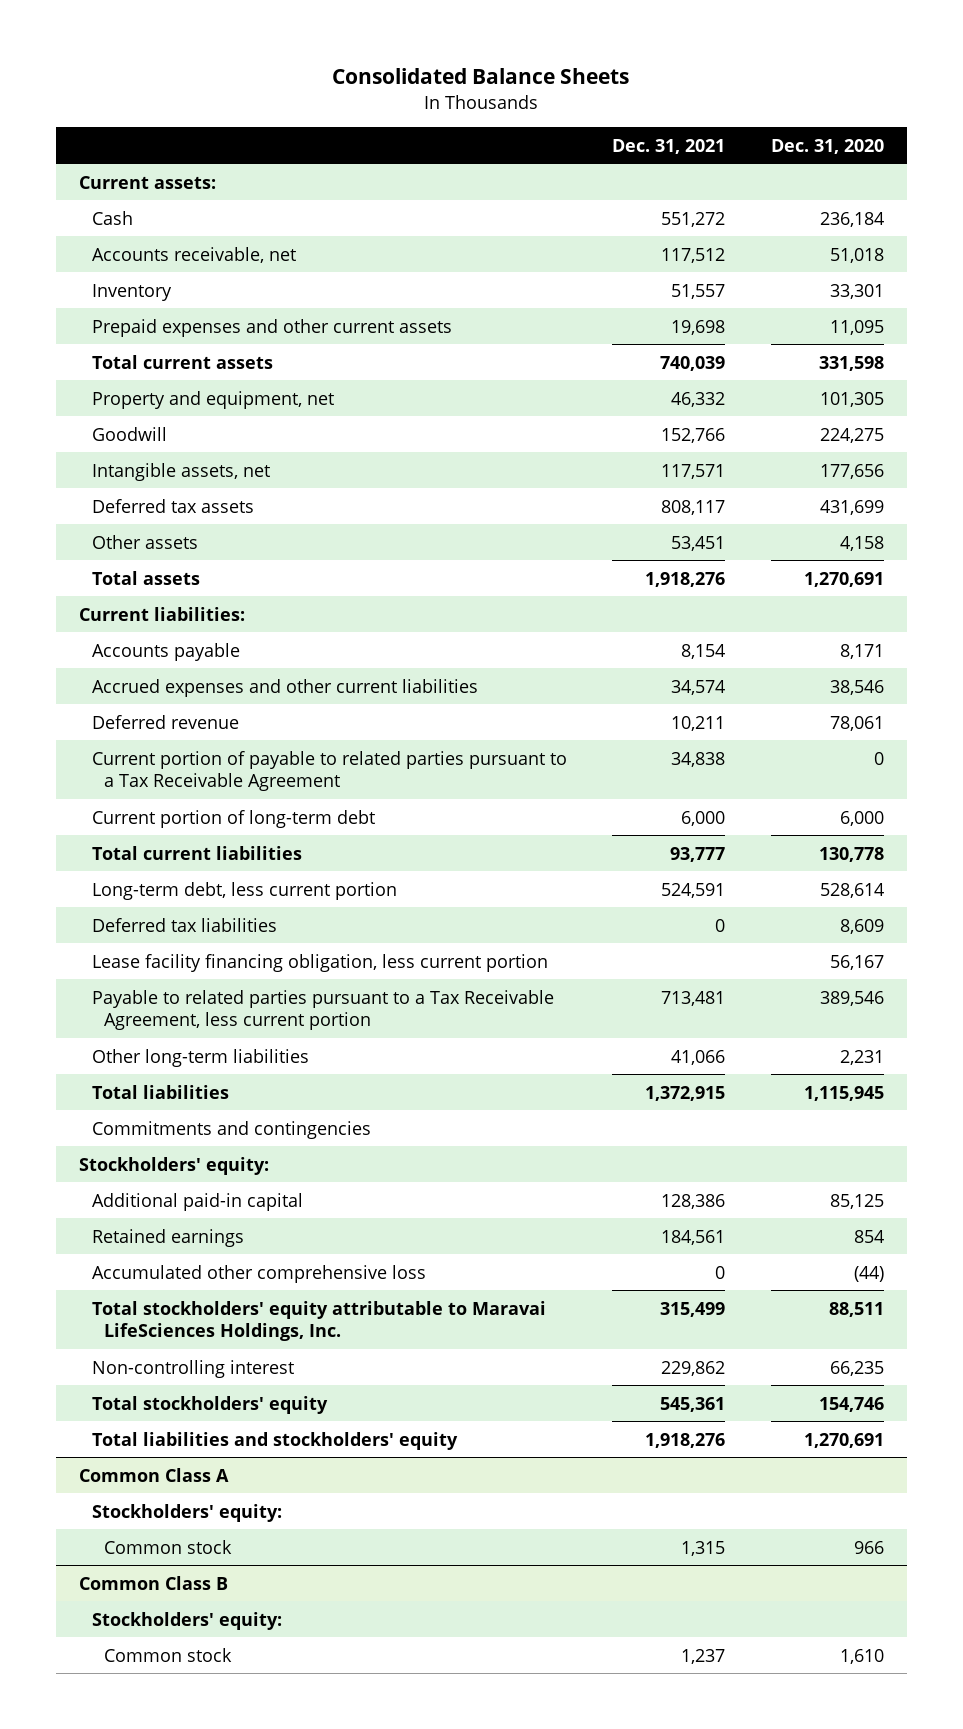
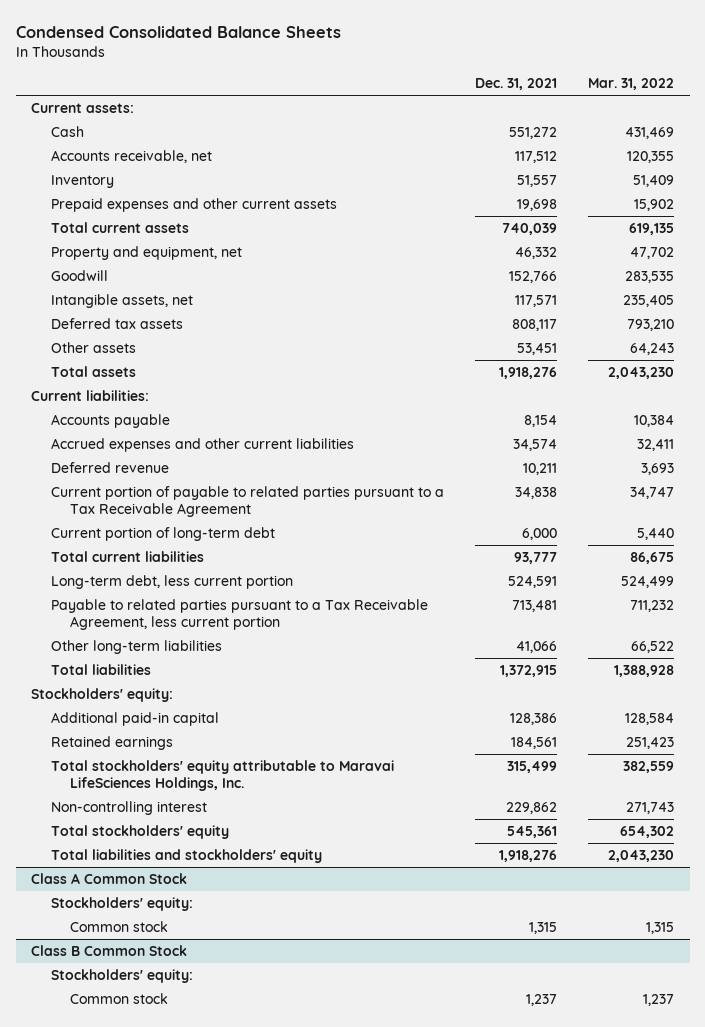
[332,68,630,85] Consolidated Balance Sheets -> [15,25,341,38] Condensed Consolidated Balance Sheets
[770,138,884,154] Dec. 31, 2020 -> none
none -> [588,78,675,91] Mar. 31, 2022
[91,917,277,932] Deferred tax liabilities -> none
[91,953,548,972] Lease facility financing obligation, less current portion -> none
[91,1120,371,1139] Commitments and contingencies -> none
[91,1264,426,1283] Accumulated other comprehensive loss -> none
[78,1467,229,1482] Common Class A -> [31,873,188,885] Class A Common Stock
[78,1575,228,1590] Common Class B -> [31,945,188,957] Class B Common Stock

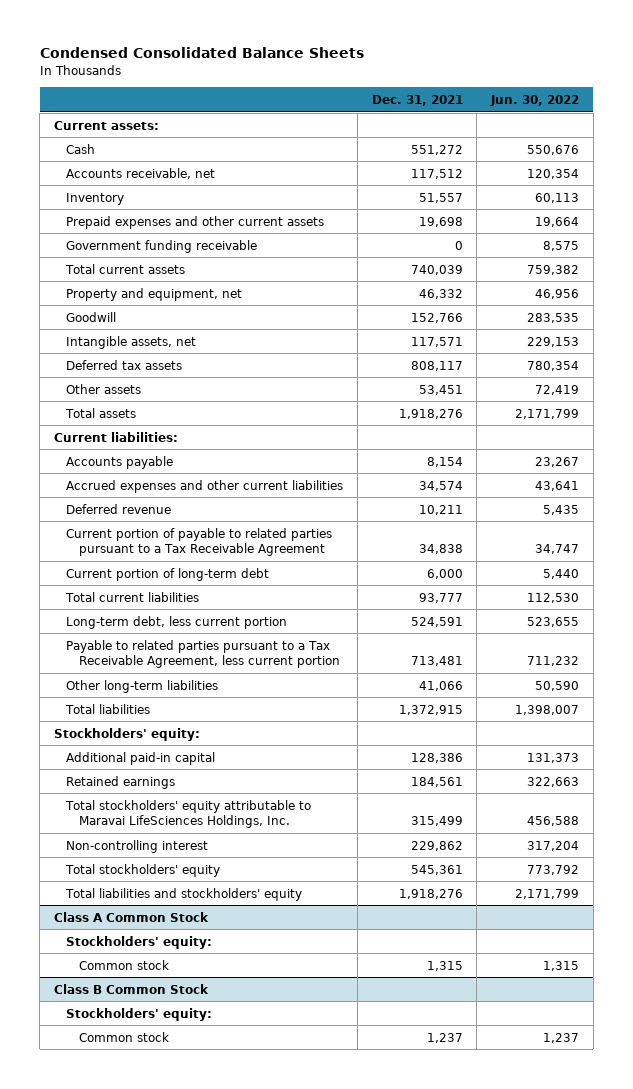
[588,78,675,91] Mar. 31, 2022 -> none
none -> [489,94,579,106] Jun. 30, 2022
none -> [66,239,258,253] Government funding receivable

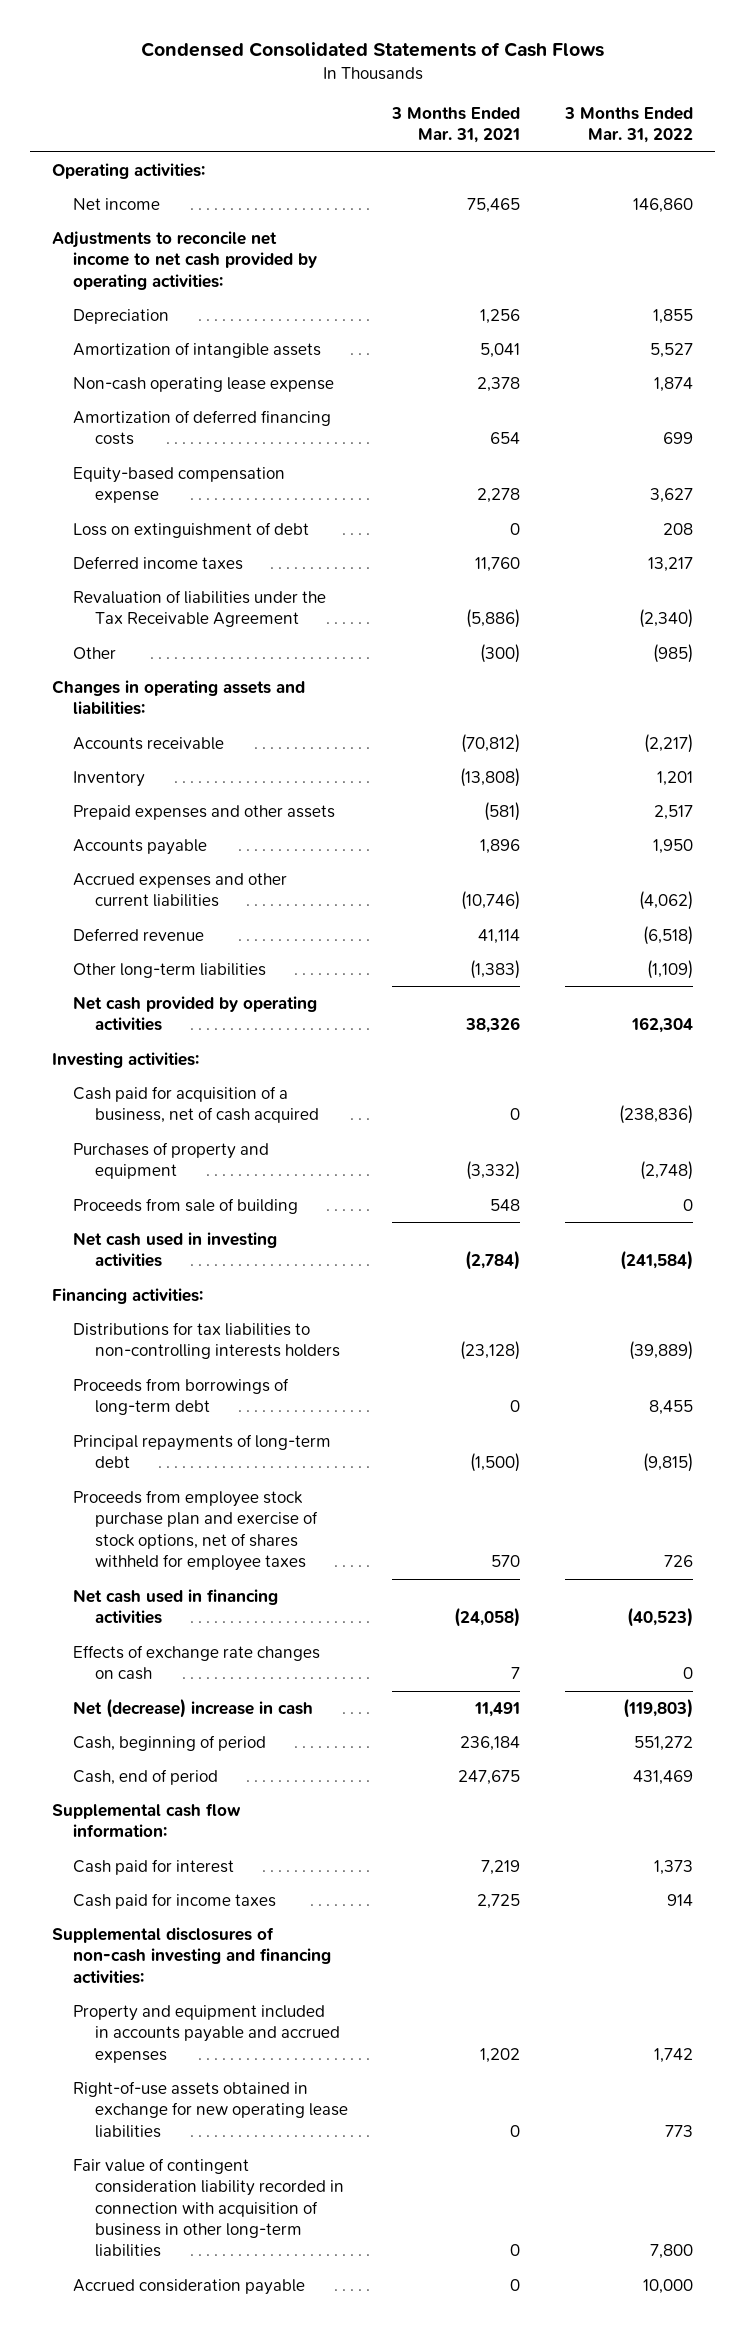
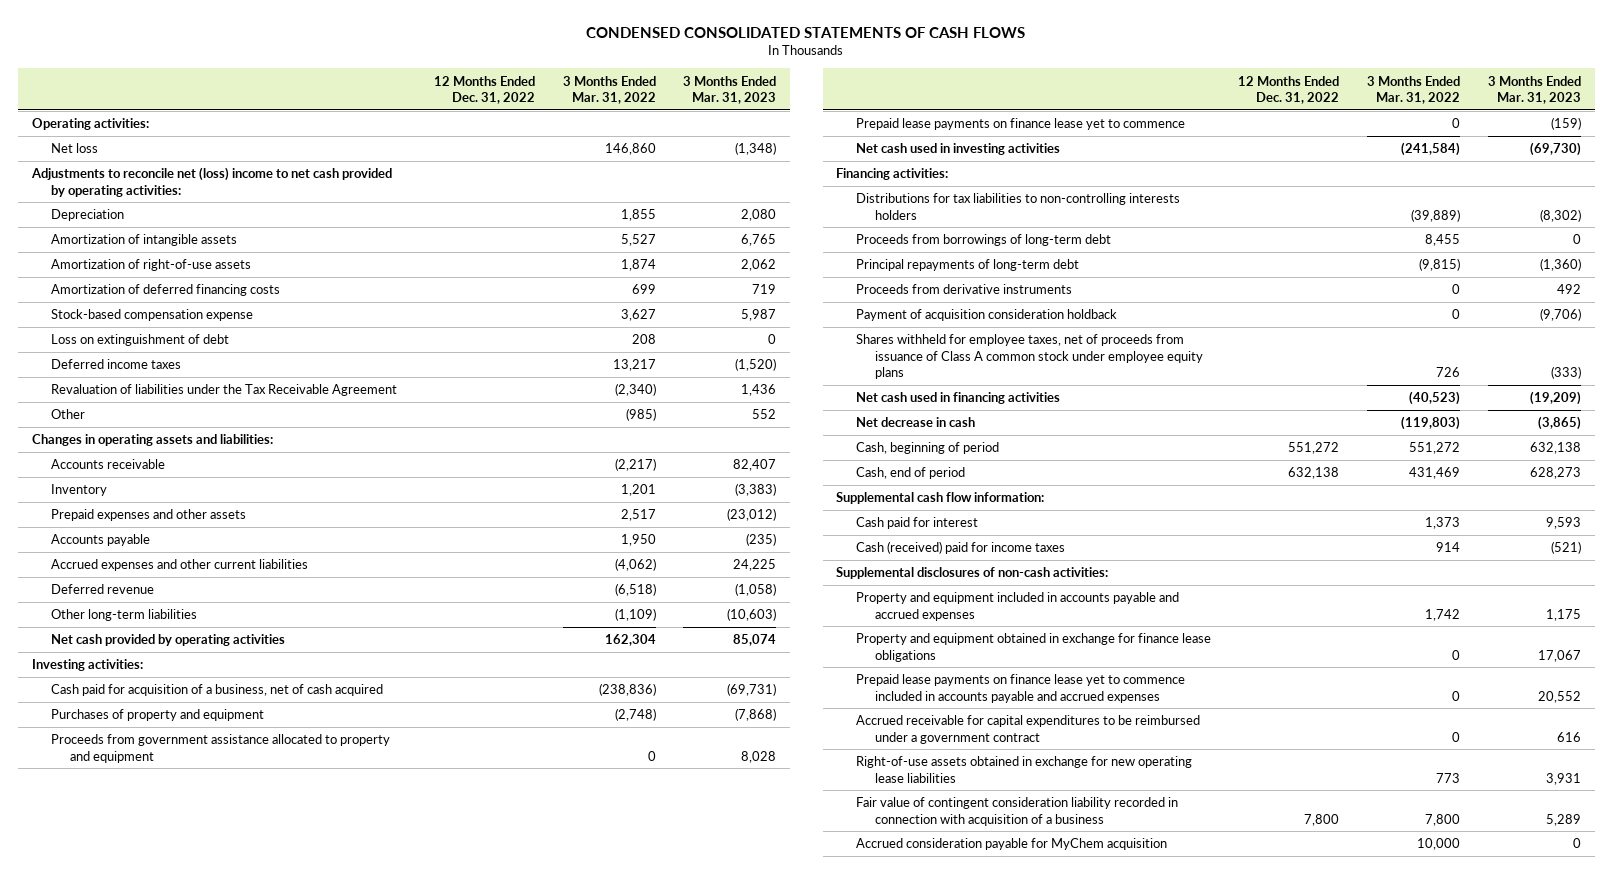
[140,42,604,58] Condensed Consolidated Statements of Cash Flows -> [586,26,1026,38] CONDENSED CONSOLIDATED STATEMENTS OF CASH FLOWS
[391,106,521,144] 3 Months Ended Mar. 31, 2021 -> none
none -> [433,75,535,104] 12 Months Ended Dec. 31, 2022
none -> [683,75,777,104] 3 Months Ended Mar. 31, 2023
[73,197,161,210] Net income -> [51,143,99,154] Net loss
[52,230,318,290] Adjustments to reconcile net income to net cash provided by operating activities: -> [30,167,392,197] Adjustments to reconcile net (loss) income to net cash provided by operating activities:
[73,376,335,392] Non-cash operating lease expense -> [51,259,252,272] Amortization of right-of-use assets
[73,466,286,504] Equity-based compensation expense -> [51,309,254,322] Stock-based compensation expense
[73,1197,299,1214] Proceeds from sale of building -> none
none -> [51,734,391,763] Proceeds from government assistance allocated to property and equipment
none -> [855,118,1185,131] Prepaid lease payments on finance lease yet to commence
none -> [855,284,1072,295] Proceeds from derivative instruments
none -> [855,309,1117,322] Payment of acquisition consideration holdback
[73,1489,318,1572] Proceeds from employee stock purchase plan and exercise of stock options, net of shares withheld for employee taxes -> [855,334,1203,379] Shares withheld for employee taxes, net of proceeds from issuance of Class A common stock under employee equity plans
[73,1644,321,1681] Effects of exchange rate changes on cash -> none
[73,1697,314,1718] Net (decrease) increase in cash -> [855,417,975,428] Net decrease in cash
[73,1892,277,1909] Cash paid for income taxes -> [855,541,1065,555] Cash (received) paid for income taxes
[52,1926,332,1984] Supplemental disclosures of non-cash investing and financing activities: -> [836,567,1109,580] Supplemental disclosures of non-cash activities:
none -> [855,633,1211,662] Property and equipment obtained in exchange for finance lease obligations
none -> [855,674,1185,703] Prepaid lease payments on finance lease yet to commence included in accounts payable and accrued expenses
none -> [855,715,1200,744] Accrued receivable for capital expenditures to be reimbursed under a government contract
[73,2157,344,2258] Fair value of contingent consideration liability recorded in connection with acquisition of business in other long-term liabilities -> [855,797,1178,826] Fair value of contingent consideration liability recorded in connection with acquisition of a business
[73,2278,306,2295] Accrued consideration payable -> [855,838,1167,851] Accrued consideration payable for MyChem acquisition

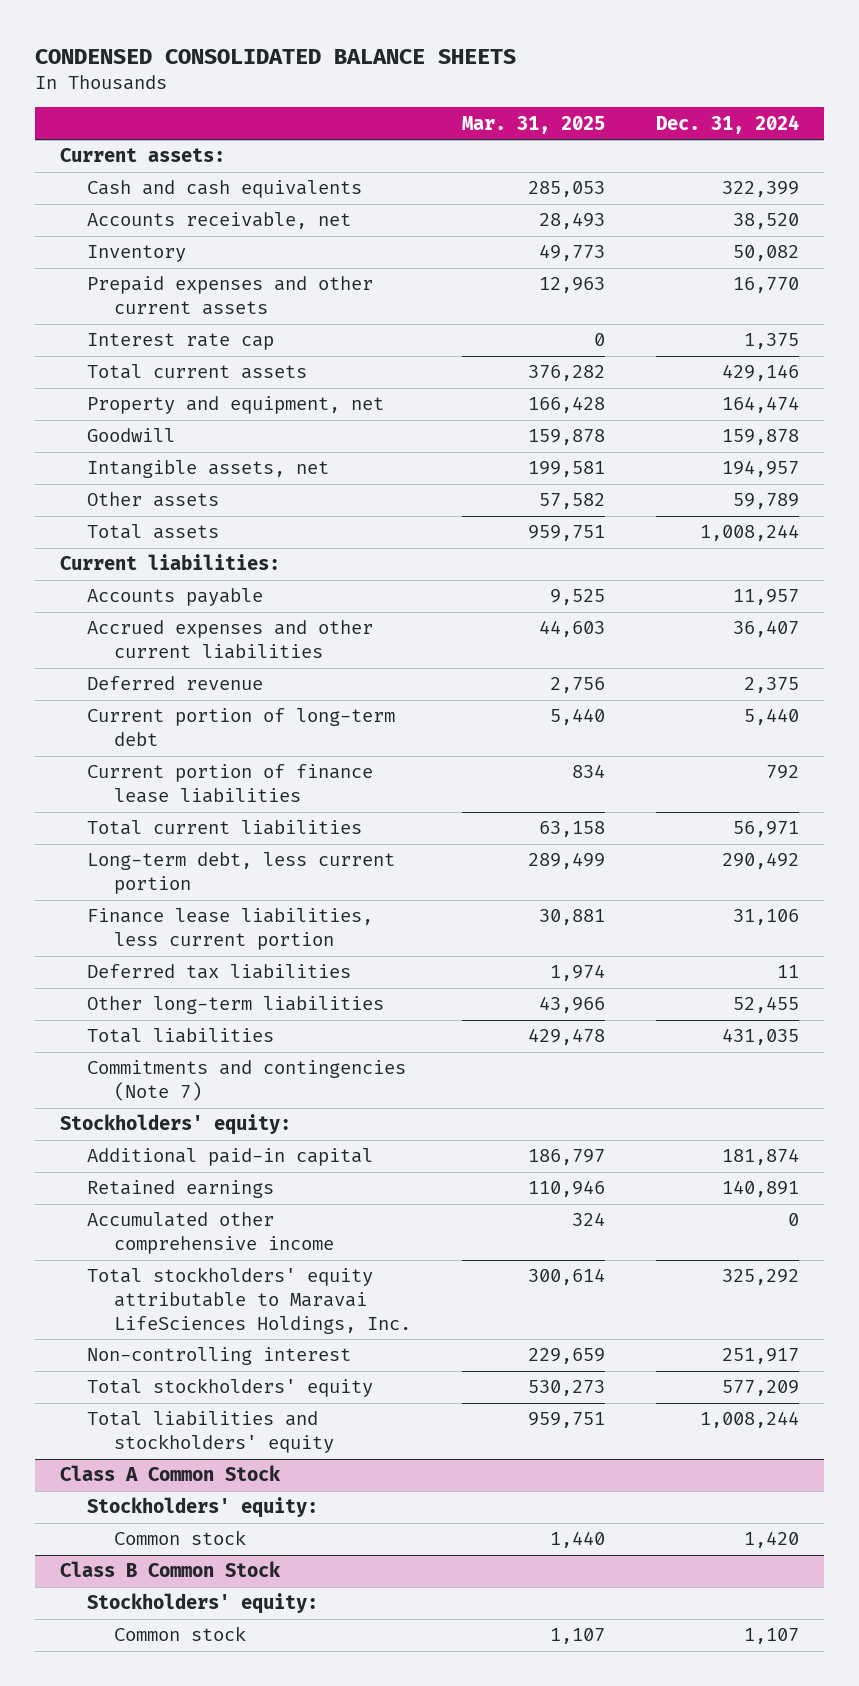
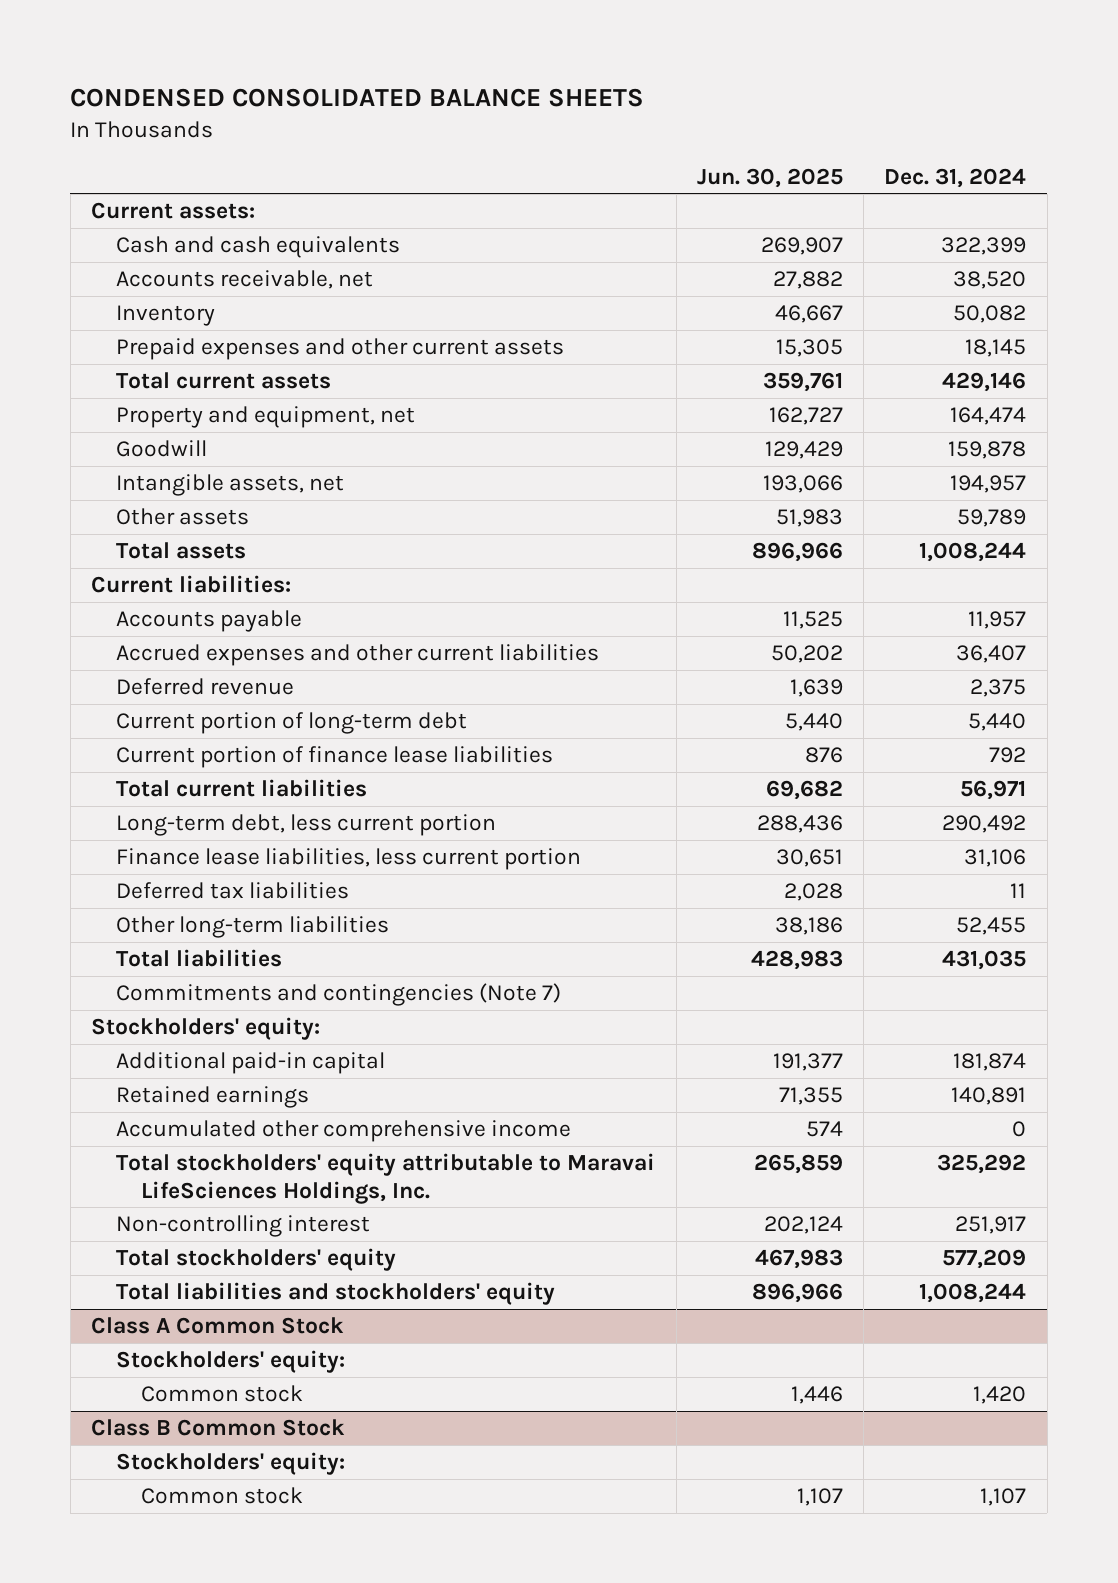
[461,115,605,134] Mar. 31, 2025 -> none
none -> [696,167,843,188] Jun. 30, 2025
[87,333,275,351] Interest rate cap -> none
[732,277,799,294] 16,770 -> [965,339,1027,358] 18,145

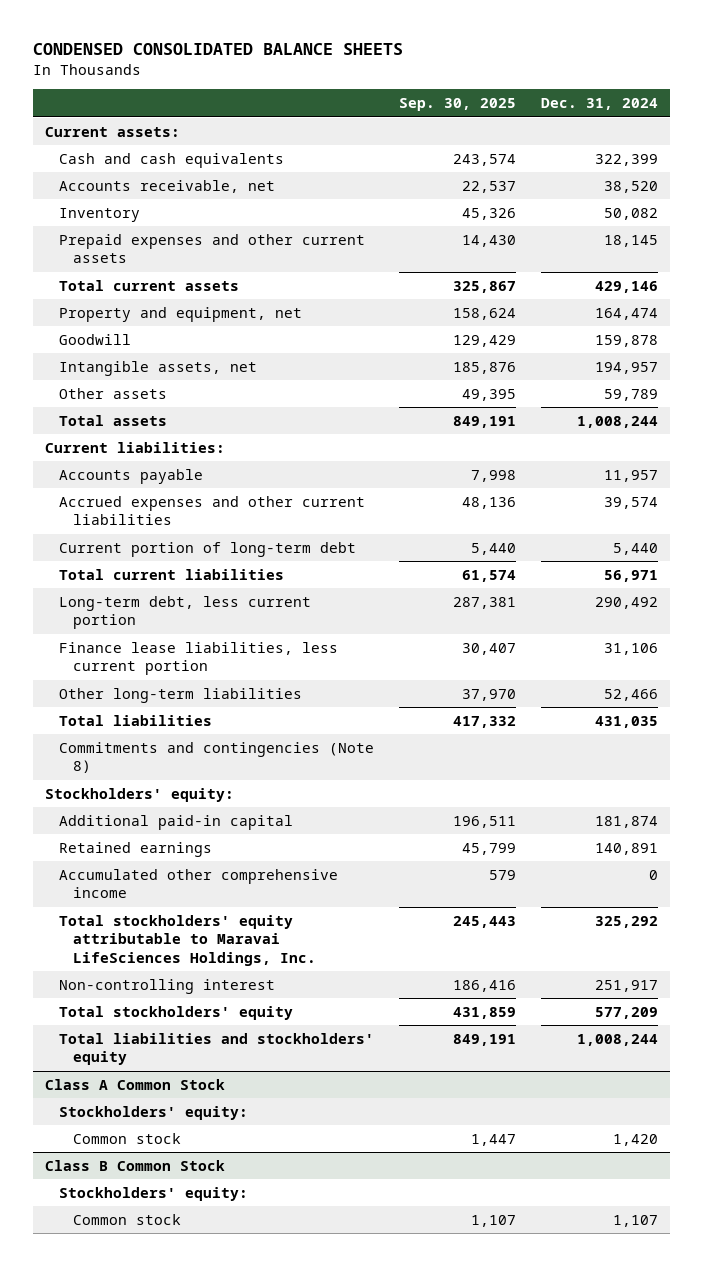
[696,167,843,188] Jun. 30, 2025 -> none
none -> [399,98,517,112] Sep. 30, 2025
[116,678,295,696] Deferred revenue -> none
[956,645,1027,664] 36,407 -> [603,496,658,509] 39,574
[116,746,554,769] Current portion of finance lease liabilities -> none
[116,882,350,900] Deferred tax liabilities -> none
[956,917,1027,936] 52,455 -> [603,688,658,701] 52,466
[116,983,562,1007] Commitments and contingencies (Note 7) -> [59,741,375,774] Commitments and contingencies (Note 8)

